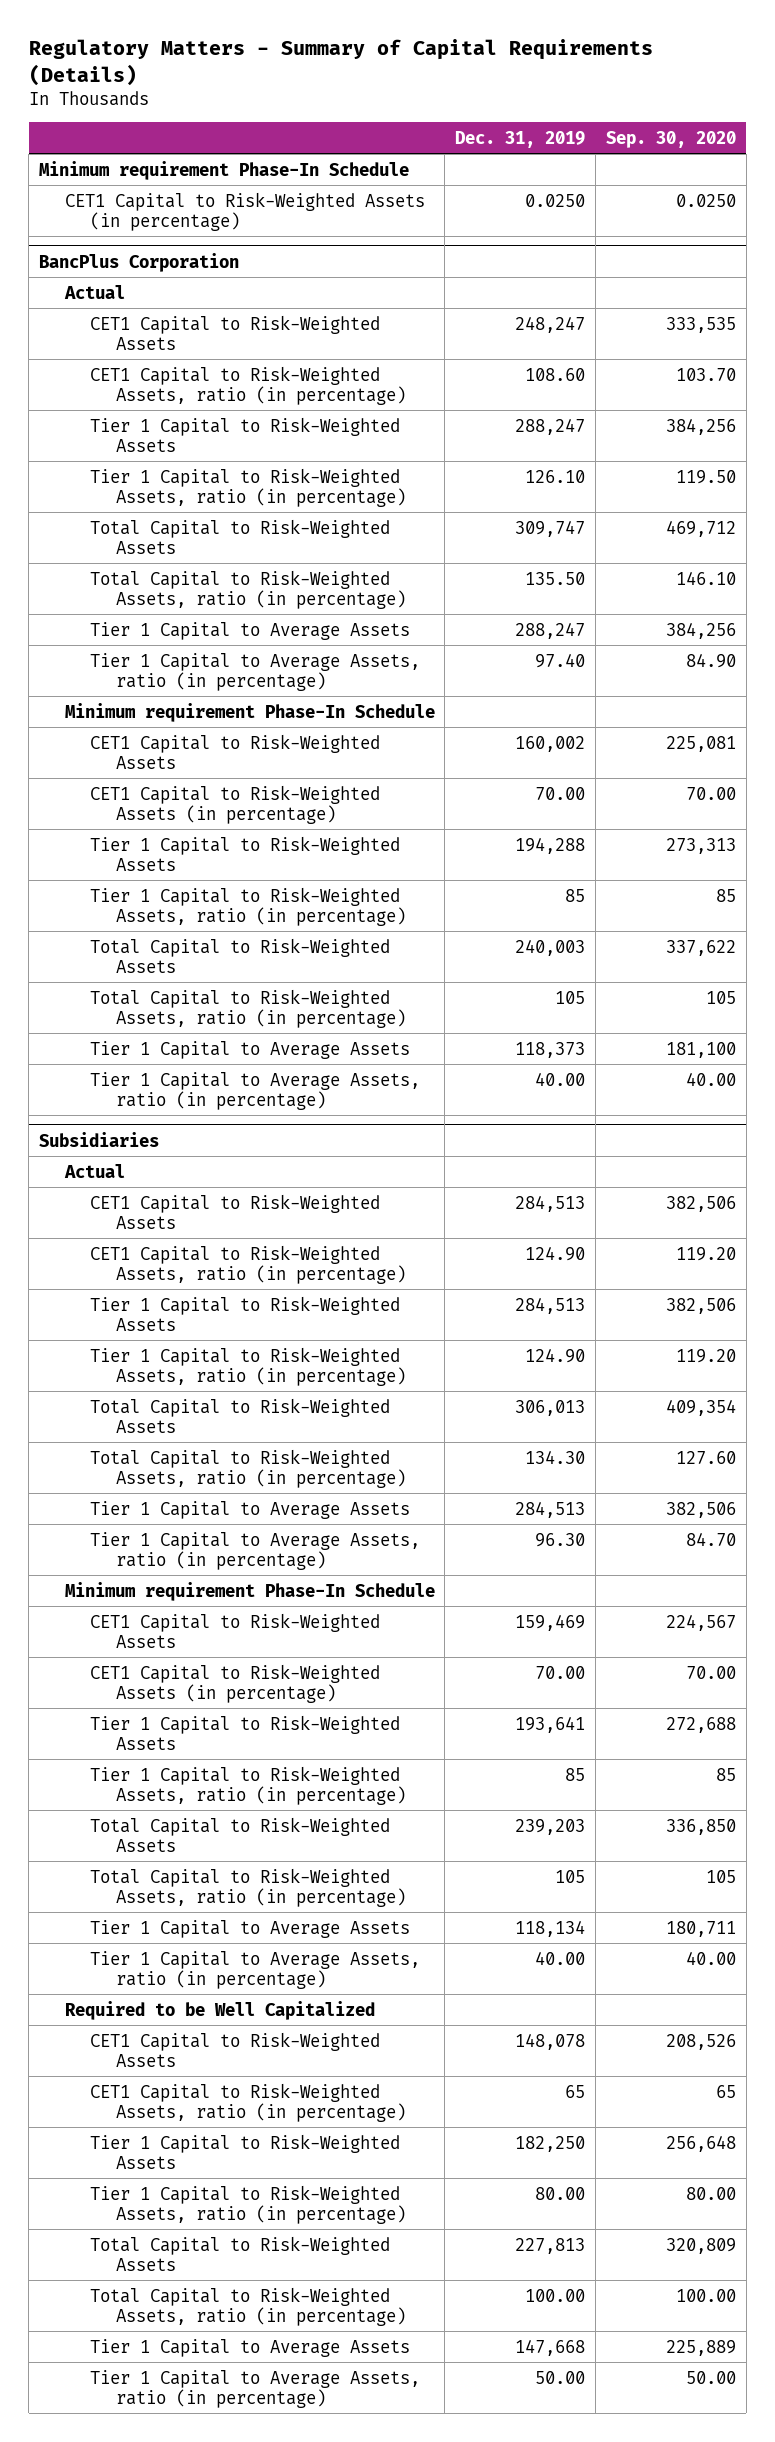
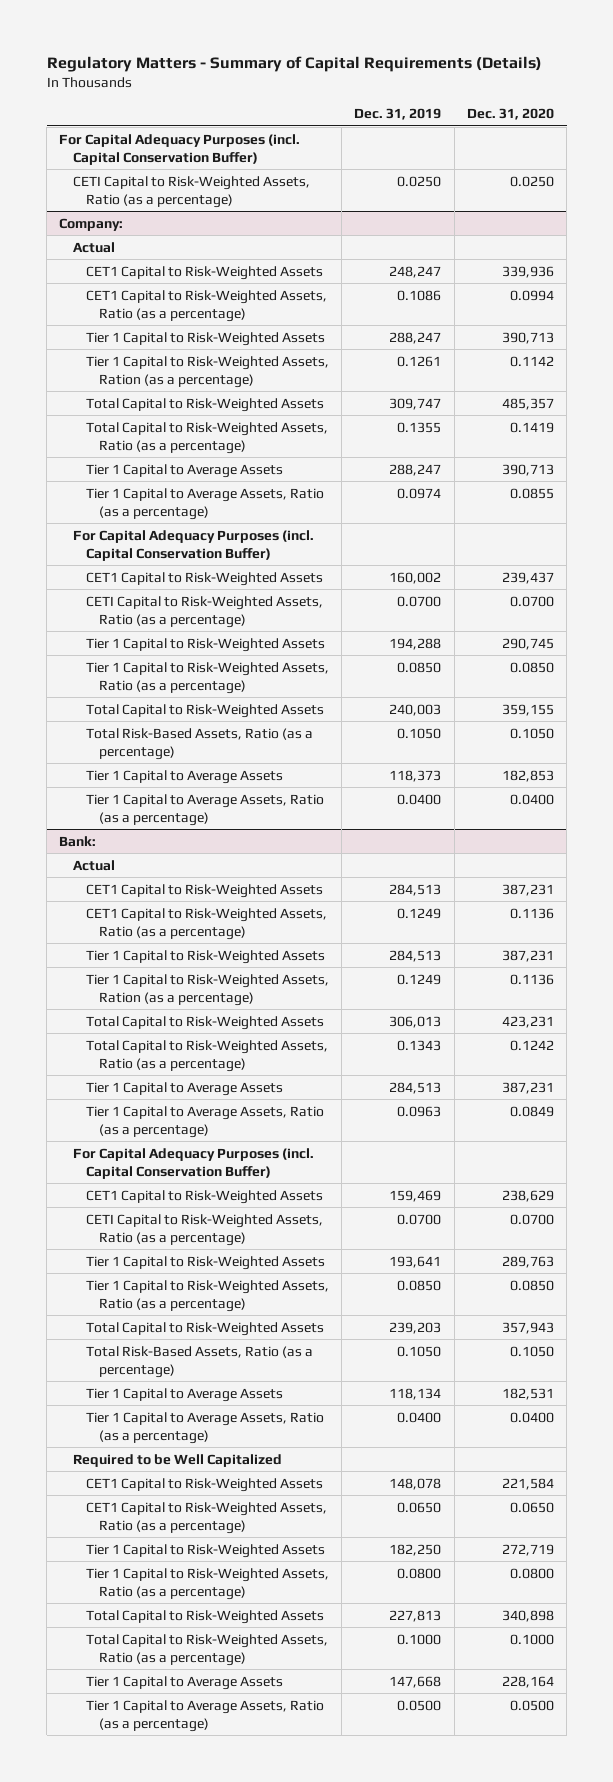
[606,130,737,148] Sep. 30, 2020 -> none
none -> [467,108,555,121] Dec. 31, 2020
[38,160,409,180] Minimum requirement Phase-In Schedule -> [59,133,301,165] For Capital Adequacy Purposes (incl. Capital Conservation Buffer)
[64,191,425,231] CET1 Capital to Risk-Weighted Assets (in percentage) -> [72,175,310,208] CETI Capital to Risk-Weighted Assets, Ratio (as a percentage)
[38,252,239,272] BancPlus Corporation -> [59,217,124,231] Company:
[90,365,406,405] CET1 Capital to Risk-Weighted Assets, ratio (in percentage) -> [85,289,327,322] CET1 Capital to Risk-Weighted Assets, Ratio (as a percentage)
[525,367,586,381] 108.60 -> [397,289,442,301] 0.1086
[90,467,406,507] Tier 1 Capital to Risk-Weighted Assets, ratio (in percentage) -> [85,355,329,388] Tier 1 Capital to Risk-Weighted Assets, Ration (as a percentage)
[525,469,586,483] 126.10 -> [397,355,442,367] 0.1261
[90,569,406,609] Total Capital to Risk-Weighted Assets, ratio (in percentage) -> [85,421,328,454] Total Capital to Risk-Weighted Assets, Ratio (as a percentage)
[525,571,586,585] 135.50 -> [397,421,442,433] 0.1355
[90,652,421,691] Tier 1 Capital to Average Assets, ratio (in percentage) -> [85,487,324,520] Tier 1 Capital to Average Assets, Ratio (as a percentage)
[535,652,586,668] 97.40 -> [397,487,442,499] 0.0974
[64,702,435,722] Minimum requirement Phase-In Schedule -> [72,529,314,561] For Capital Adequacy Purposes (incl. Capital Conservation Buffer)
[90,784,381,824] CET1 Capital to Risk-Weighted Assets (in percentage) -> [85,595,323,628] CETI Capital to Risk-Weighted Assets, Ratio (as a percentage)
[535,786,586,800] 70.00 -> [397,595,442,607] 0.0700
[90,886,406,926] Tier 1 Capital to Risk-Weighted Assets, ratio (in percentage) -> [85,661,329,694] Tier 1 Capital to Risk-Weighted Assets, Ratio (as a percentage)
[565,888,586,902] 85 -> [397,661,442,673] 0.0850
[90,988,406,1028] Total Capital to Risk-Weighted Assets, ratio (in percentage) -> [85,727,313,760] Total Risk-Based Assets, Ratio (as a percentage)
[555,990,586,1004] 105 -> [397,727,442,739] 0.1050
[90,1071,421,1110] Tier 1 Capital to Average Assets, ratio (in percentage) -> [85,793,324,826] Tier 1 Capital to Average Assets, Ratio (as a percentage)
[535,1071,586,1086] 40.00 -> [397,793,442,805] 0.0400
[38,1131,159,1147] Subsidiaries -> [59,835,97,847] Bank:
[90,1244,406,1284] CET1 Capital to Risk-Weighted Assets, ratio (in percentage) -> [85,907,327,940] CET1 Capital to Risk-Weighted Assets, Ratio (as a percentage)
[525,1245,586,1261] 124.90 -> [397,907,442,919] 0.1249
[90,1346,406,1386] Tier 1 Capital to Risk-Weighted Assets, ratio (in percentage) -> [85,973,329,1006] Tier 1 Capital to Risk-Weighted Assets, Ration (as a percentage)
[525,1347,586,1363] 124.90 -> [397,973,442,985] 0.1249
[90,1448,406,1488] Total Capital to Risk-Weighted Assets, ratio (in percentage) -> [85,1039,328,1072] Total Capital to Risk-Weighted Assets, Ratio (as a percentage)
[525,1449,586,1464] 134.30 -> [397,1039,442,1051] 0.1343
[90,1531,421,1570] Tier 1 Capital to Average Assets, ratio (in percentage) -> [85,1105,324,1138] Tier 1 Capital to Average Assets, Ratio (as a percentage)
[535,1532,586,1547] 96.30 -> [397,1105,442,1117] 0.0963
[64,1581,435,1601] Minimum requirement Phase-In Schedule -> [72,1147,314,1179] For Capital Adequacy Purposes (incl. Capital Conservation Buffer)
[90,1663,381,1703] CET1 Capital to Risk-Weighted Assets (in percentage) -> [85,1213,323,1246] CETI Capital to Risk-Weighted Assets, Ratio (as a percentage)
[535,1665,586,1679] 70.00 -> [397,1213,442,1225] 0.0700
[90,1765,406,1805] Tier 1 Capital to Risk-Weighted Assets, ratio (in percentage) -> [85,1279,329,1312] Tier 1 Capital to Risk-Weighted Assets, Ratio (as a percentage)
[565,1767,586,1781] 85 -> [397,1279,442,1291] 0.0850
[90,1867,406,1907] Total Capital to Risk-Weighted Assets, ratio (in percentage) -> [85,1345,313,1378] Total Risk-Based Assets, Ratio (as a percentage)
[555,1869,586,1883] 105 -> [397,1345,442,1357] 0.1050
[90,1950,421,1989] Tier 1 Capital to Average Assets, ratio (in percentage) -> [85,1411,324,1444] Tier 1 Capital to Average Assets, Ratio (as a percentage)
[535,1950,586,1965] 40.00 -> [397,1411,442,1423] 0.0400
[90,2082,406,2122] CET1 Capital to Risk-Weighted Assets, ratio (in percentage) -> [85,1501,327,1534] CET1 Capital to Risk-Weighted Assets, Ratio (as a percentage)
[565,2084,586,2098] 65 -> [397,1501,442,1513] 0.0650
[90,2184,406,2224] Tier 1 Capital to Risk-Weighted Assets, ratio (in percentage) -> [85,1567,329,1600] Tier 1 Capital to Risk-Weighted Assets, Ratio (as a percentage)
[535,2186,586,2200] 80.00 -> [397,1567,442,1579] 0.0800
[90,2286,406,2326] Total Capital to Risk-Weighted Assets, ratio (in percentage) -> [85,1633,328,1666] Total Capital to Risk-Weighted Assets, Ratio (as a percentage)
[525,2288,586,2302] 100.00 -> [397,1633,442,1645] 0.1000
[90,2369,421,2408] Tier 1 Capital to Average Assets, ratio (in percentage) -> [85,1699,324,1732] Tier 1 Capital to Average Assets, Ratio (as a percentage)
[535,2370,586,2384] 50.00 -> [397,1699,442,1711] 0.0500

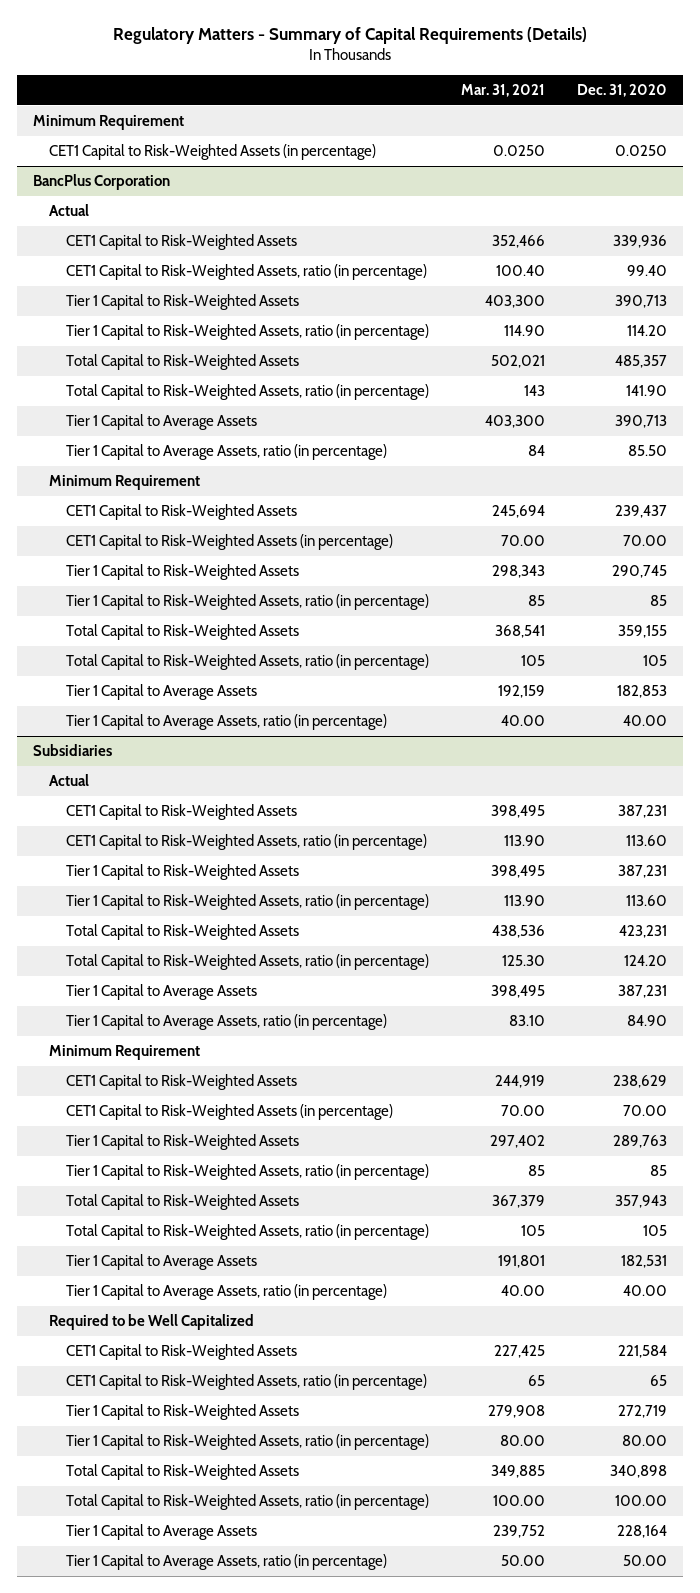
[354,108,442,121] Dec. 31, 2019 -> none
none -> [460,84,545,98] Mar. 31, 2021
[59,133,301,165] For Capital Adequacy Purposes (incl. Capital Conservation Buffer) -> [33,115,185,131] Minimum Requirement
[72,175,310,208] CETI Capital to Risk-Weighted Assets, Ratio (as a percentage) -> [49,144,377,161] CET1 Capital to Risk-Weighted Assets (in percentage)
[59,217,124,231] Company: -> [33,174,171,191] BancPlus Corporation
[85,289,327,322] CET1 Capital to Risk-Weighted Assets, Ratio (as a percentage) -> [65,264,427,281] CET1 Capital to Risk-Weighted Assets, ratio (in percentage)
[510,289,555,301] 0.0994 -> [626,265,667,277] 99.40
[85,355,329,388] Tier 1 Capital to Risk-Weighted Assets, Ration (as a percentage) -> [65,324,429,341] Tier 1 Capital to Risk-Weighted Assets, ratio (in percentage)
[510,355,555,367] 0.1142 -> [626,325,667,337] 114.20
[85,421,328,454] Total Capital to Risk-Weighted Assets, Ratio (as a percentage) -> [65,384,429,401] Total Capital to Risk-Weighted Assets, ratio (in percentage)
[510,421,555,433] 0.1419 -> [625,385,667,397] 141.90
[85,487,324,520] Tier 1 Capital to Average Assets, Ratio (as a percentage) -> [65,444,387,461] Tier 1 Capital to Average Assets, ratio (in percentage)
[510,487,555,499] 0.0855 -> [627,445,667,457] 85.50
[72,529,314,561] For Capital Adequacy Purposes (incl. Capital Conservation Buffer) -> [49,475,201,491] Minimum Requirement
[85,595,323,628] CETI Capital to Risk-Weighted Assets, Ratio (as a percentage) -> [65,534,393,551] CET1 Capital to Risk-Weighted Assets (in percentage)
[510,595,555,607] 0.0700 -> [622,535,667,547] 70.00
[85,661,329,694] Tier 1 Capital to Risk-Weighted Assets, Ratio (as a percentage) -> [65,594,429,611] Tier 1 Capital to Risk-Weighted Assets, ratio (in percentage)
[510,661,555,673] 0.0850 -> [649,595,667,607] 85
[85,727,313,760] Total Risk-Based Assets, Ratio (as a percentage) -> [65,654,429,671] Total Capital to Risk-Weighted Assets, ratio (in percentage)
[510,727,555,739] 0.1050 -> [642,655,667,667] 105
[85,793,324,826] Tier 1 Capital to Average Assets, Ratio (as a percentage) -> [65,714,387,731] Tier 1 Capital to Average Assets, ratio (in percentage)
[510,793,555,805] 0.0400 -> [622,715,667,727] 40.00
[59,835,97,847] Bank: -> [33,744,113,757] Subsidiaries
[85,907,327,940] CET1 Capital to Risk-Weighted Assets, Ratio (as a percentage) -> [65,834,427,851] CET1 Capital to Risk-Weighted Assets, ratio (in percentage)
[510,907,555,919] 0.1136 -> [625,835,667,847] 113.60
[85,973,329,1006] Tier 1 Capital to Risk-Weighted Assets, Ration (as a percentage) -> [65,894,429,911] Tier 1 Capital to Risk-Weighted Assets, ratio (in percentage)
[510,973,555,985] 0.1136 -> [625,895,667,907] 113.60
[85,1039,328,1072] Total Capital to Risk-Weighted Assets, Ratio (as a percentage) -> [65,954,429,971] Total Capital to Risk-Weighted Assets, ratio (in percentage)
[510,1039,555,1051] 0.1242 -> [623,955,667,967] 124.20
[85,1105,324,1138] Tier 1 Capital to Average Assets, Ratio (as a percentage) -> [65,1014,387,1031] Tier 1 Capital to Average Assets, ratio (in percentage)
[510,1105,555,1117] 0.0849 -> [626,1015,667,1027] 84.90
[72,1147,314,1179] For Capital Adequacy Purposes (incl. Capital Conservation Buffer) -> [49,1045,201,1061] Minimum Requirement
[85,1213,323,1246] CETI Capital to Risk-Weighted Assets, Ratio (as a percentage) -> [65,1104,393,1121] CET1 Capital to Risk-Weighted Assets (in percentage)
[510,1213,555,1225] 0.0700 -> [622,1105,667,1117] 70.00
[85,1279,329,1312] Tier 1 Capital to Risk-Weighted Assets, Ratio (as a percentage) -> [65,1164,429,1181] Tier 1 Capital to Risk-Weighted Assets, ratio (in percentage)
[510,1279,555,1291] 0.0850 -> [649,1165,667,1177] 85
[85,1345,313,1378] Total Risk-Based Assets, Ratio (as a percentage) -> [65,1224,429,1241] Total Capital to Risk-Weighted Assets, ratio (in percentage)
[510,1345,555,1357] 0.1050 -> [642,1225,667,1237] 105
[85,1411,324,1444] Tier 1 Capital to Average Assets, Ratio (as a percentage) -> [65,1284,387,1301] Tier 1 Capital to Average Assets, ratio (in percentage)
[510,1411,555,1423] 0.0400 -> [622,1285,667,1297] 40.00
[85,1501,327,1534] CET1 Capital to Risk-Weighted Assets, Ratio (as a percentage) -> [65,1374,427,1391] CET1 Capital to Risk-Weighted Assets, ratio (in percentage)
[510,1501,555,1513] 0.0650 -> [649,1375,667,1387] 65
[85,1567,329,1600] Tier 1 Capital to Risk-Weighted Assets, Ratio (as a percentage) -> [65,1434,429,1451] Tier 1 Capital to Risk-Weighted Assets, ratio (in percentage)
[510,1567,555,1579] 0.0800 -> [621,1435,667,1447] 80.00
[85,1633,328,1666] Total Capital to Risk-Weighted Assets, Ratio (as a percentage) -> [65,1494,429,1511] Total Capital to Risk-Weighted Assets, ratio (in percentage)
[510,1633,555,1645] 0.1000 -> [614,1495,667,1507] 100.00
[85,1699,324,1732] Tier 1 Capital to Average Assets, Ratio (as a percentage) -> [65,1554,387,1571] Tier 1 Capital to Average Assets, ratio (in percentage)
[510,1699,555,1711] 0.0500 -> [622,1555,667,1567] 50.00

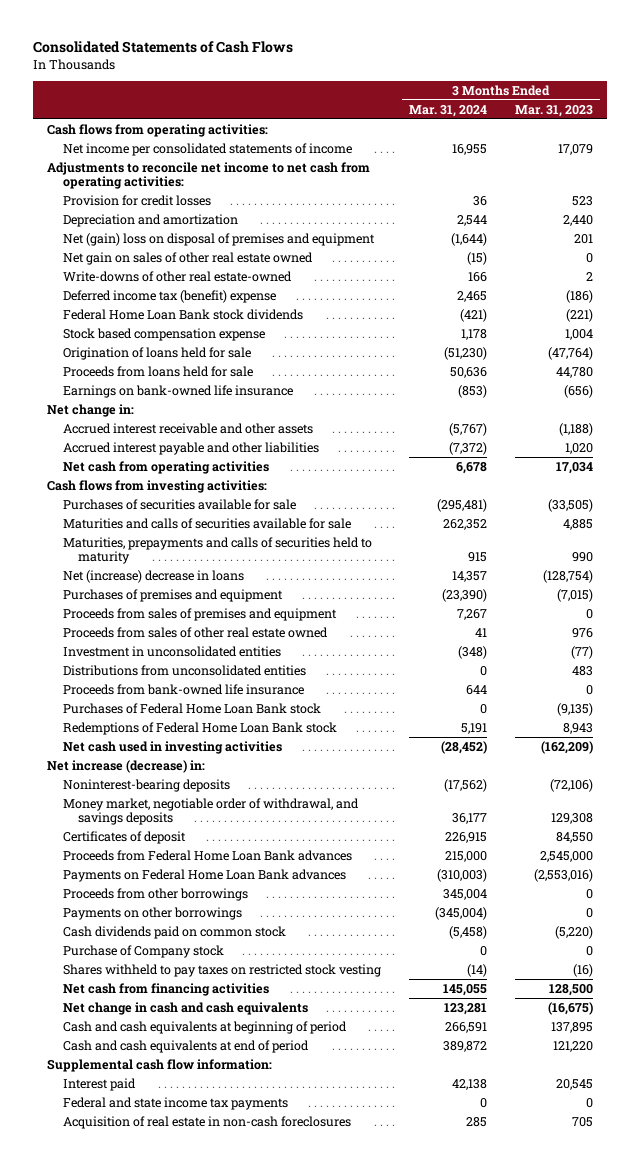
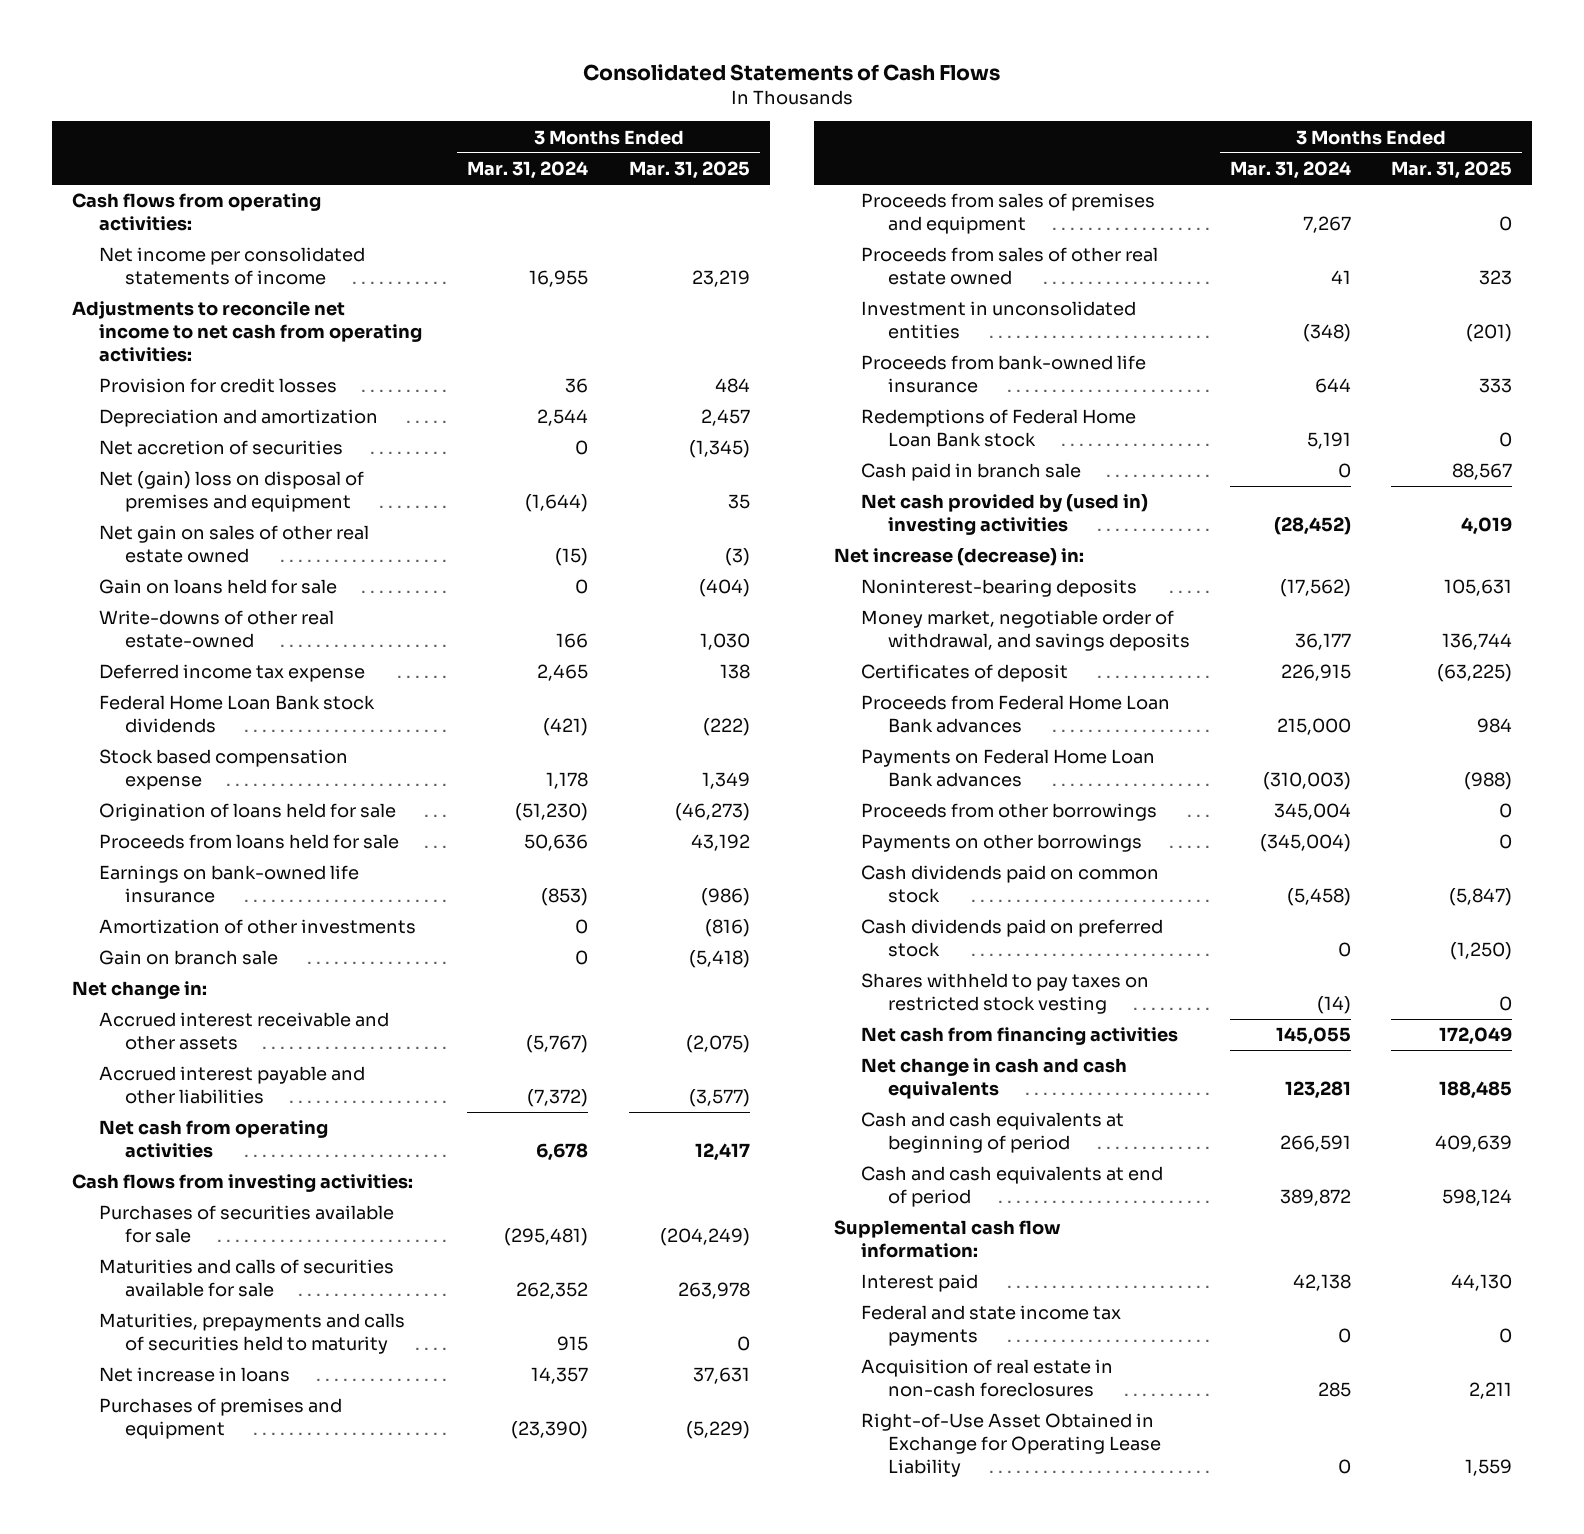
[514,104,593,117] Mar. 31, 2023 -> none
none -> [628,160,750,179] Mar. 31, 2025
none -> [98,440,343,456] Net accretion of securities
none -> [98,579,337,595] Gain on loans held for sale
[62,289,276,303] Deferred income tax (benefit) expense -> [98,664,365,683] Deferred income tax expense
none -> [98,919,416,935] Amortization of other investments
none -> [98,950,278,966] Gain on branch sale
[62,569,244,583] Net (increase) decrease in loans -> [98,1367,290,1383] Net increase in loans
[62,664,306,676] Distributions from unconsolidated entities -> none
[62,702,321,714] Purchases of Federal Home Loan Bank stock -> none
none -> [860,463,1081,482] Cash paid in branch sale
[62,740,282,754] Net cash used in investing activities -> [860,494,1148,535] Net cash provided by (used in) investing activities
[62,944,224,958] Purchase of Company stock -> none
none -> [860,919,1163,957] Cash dividends paid on preferred stock
none -> [860,1413,1161,1477] Right-of-Use Asset Obtained in Exchange for Operating Lease Liability

